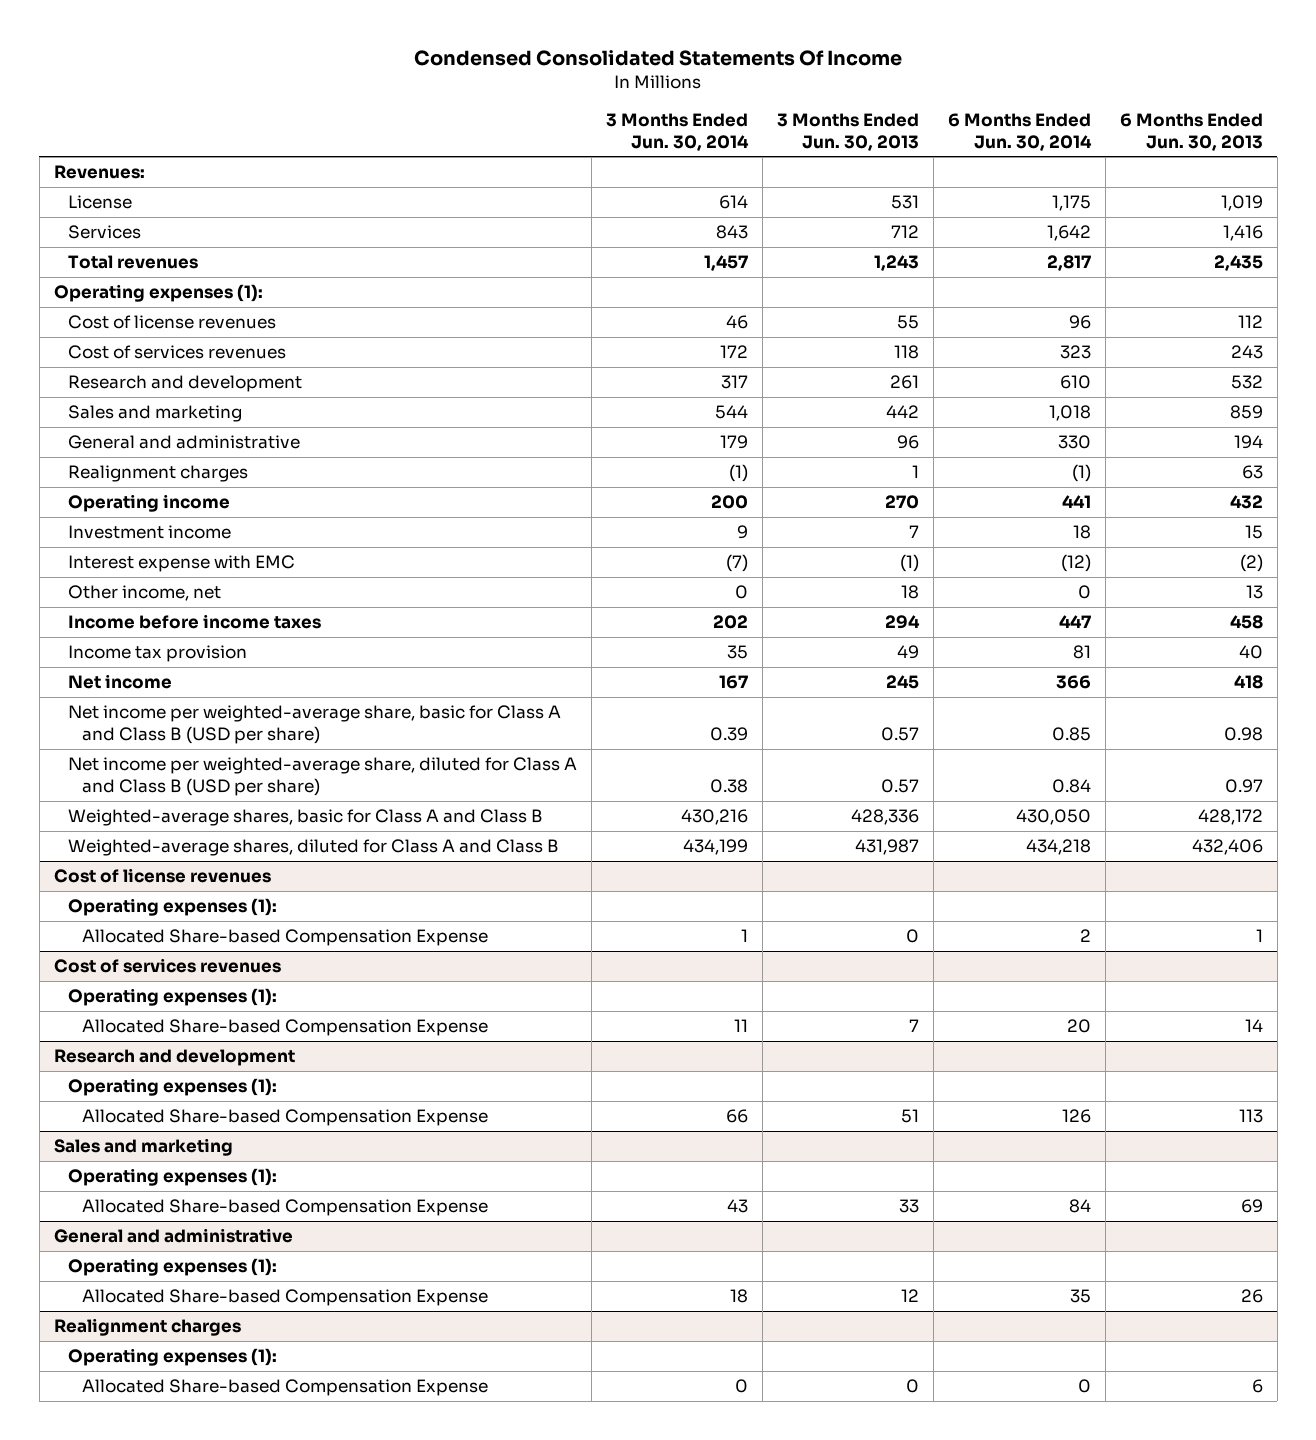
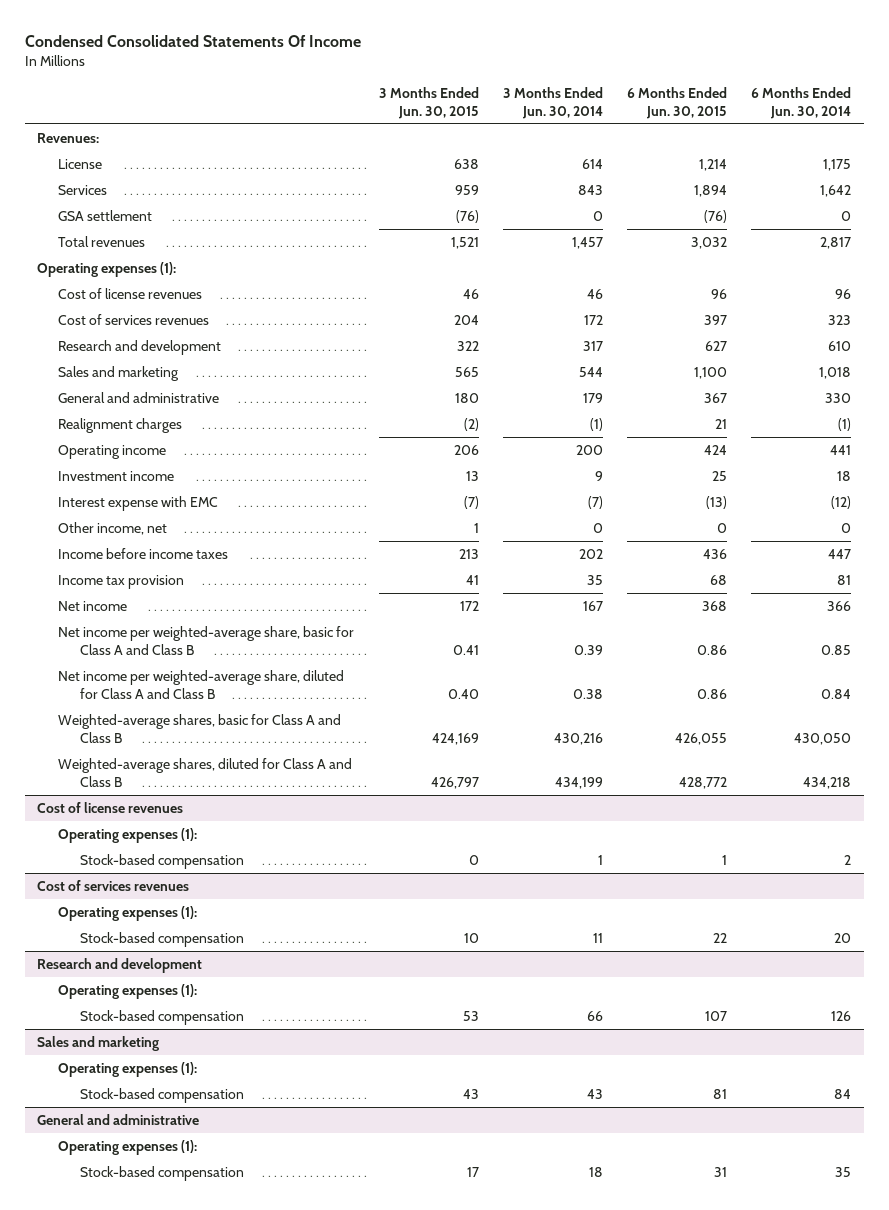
[776,112,919,151] 3 Months Ended Jun. 30, 2013 -> none
[1119,112,1263,151] 6 Months Ended Jun. 30, 2013 -> none
none -> [378,86,479,119] 3 Months Ended Jun. 30, 2015
none -> [627,86,728,119] 6 Months Ended Jun. 30, 2015
none -> [58,209,153,221] GSA settlement
[67,705,561,744] Net income per weighted-average share, basic for Class A and Class B (USD per share) -> [58,625,355,655] Net income per weighted-average share, basic for Class A and Class B
[67,757,577,796] Net income per weighted-average share, diluted for Class A and Class B (USD per share) -> [58,669,345,699] Net income per weighted-average share, diluted for Class A and Class B
[82,929,489,947] Allocated Share-based Compensation Expense -> [79,853,244,869] Stock-based compensation
[82,1019,489,1037] Allocated Share-based Compensation Expense -> [79,931,244,947] Stock-based compensation
[82,1109,489,1127] Allocated Share-based Compensation Expense -> [79,1009,244,1025] Stock-based compensation
[82,1199,489,1217] Allocated Share-based Compensation Expense -> [79,1087,244,1103] Stock-based compensation
[53,1318,241,1337] Realignment charges -> none
[67,1348,277,1367] Operating expenses (1): -> none
[82,1379,489,1397] Allocated Share-based Compensation Expense -> none
[82,1289,489,1307] Allocated Share-based Compensation Expense -> [79,1165,244,1181] Stock-based compensation

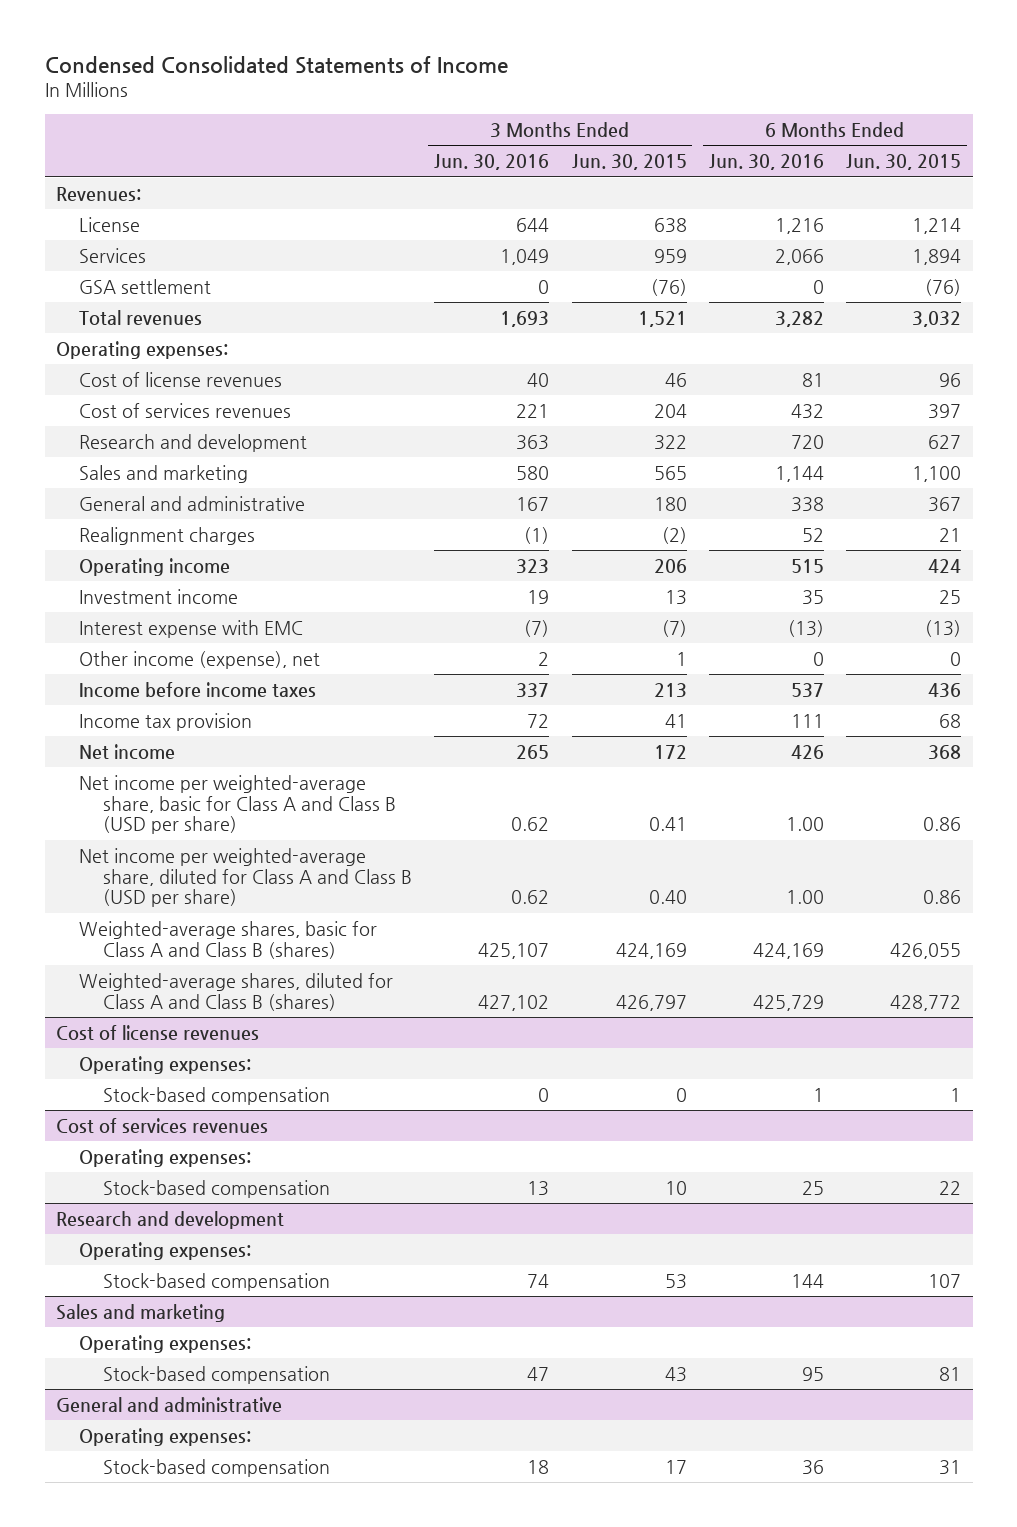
[25,35,362,48] Condensed Consolidated Statements Of Income -> [44,56,508,75] Condensed Consolidated Statements of Income
[502,86,603,119] 3 Months Ended Jun. 30, 2014 -> none
[751,86,852,119] 6 Months Ended Jun. 30, 2014 -> none
none -> [434,154,550,171] Jun. 30, 2016
none -> [709,154,825,171] Jun. 30, 2016
[37,261,177,277] Operating expenses (1): -> [55,340,228,359] Operating expenses:
[58,521,168,535] Other income, net -> [79,650,321,669] Other income (expense), net
[58,625,355,655] Net income per weighted-average share, basic for Class A and Class B -> [79,774,396,835] Net income per weighted-average share, basic for Class A and Class B (USD per share)
[58,669,345,699] Net income per weighted-average share, diluted for Class A and Class B -> [79,847,412,908] Net income per weighted-average share, diluted for Class A and Class B (USD per share)
[58,713,342,743] Weighted-average shares, basic for Class A and Class B -> [79,920,378,959] Weighted-average shares, basic for Class A and Class B (shares)
[58,757,353,787] Weighted-average shares, diluted for Class A and Class B -> [79,972,394,1011] Weighted-average shares, diluted for Class A and Class B (shares)
[58,827,198,843] Operating expenses (1): -> [79,1055,252,1074] Operating expenses:
[58,905,198,921] Operating expenses (1): -> [79,1148,252,1167] Operating expenses:
[58,983,198,999] Operating expenses (1): -> [79,1241,252,1260] Operating expenses:
[58,1061,198,1077] Operating expenses (1): -> [79,1334,252,1353] Operating expenses:
[58,1139,198,1155] Operating expenses (1): -> [79,1427,252,1446] Operating expenses:

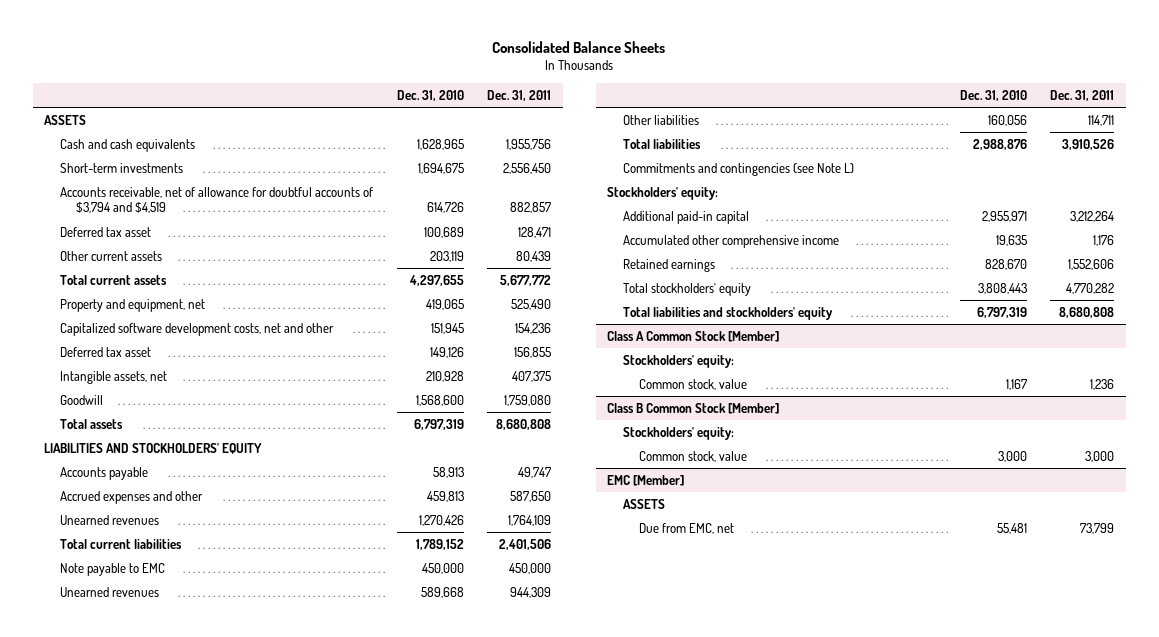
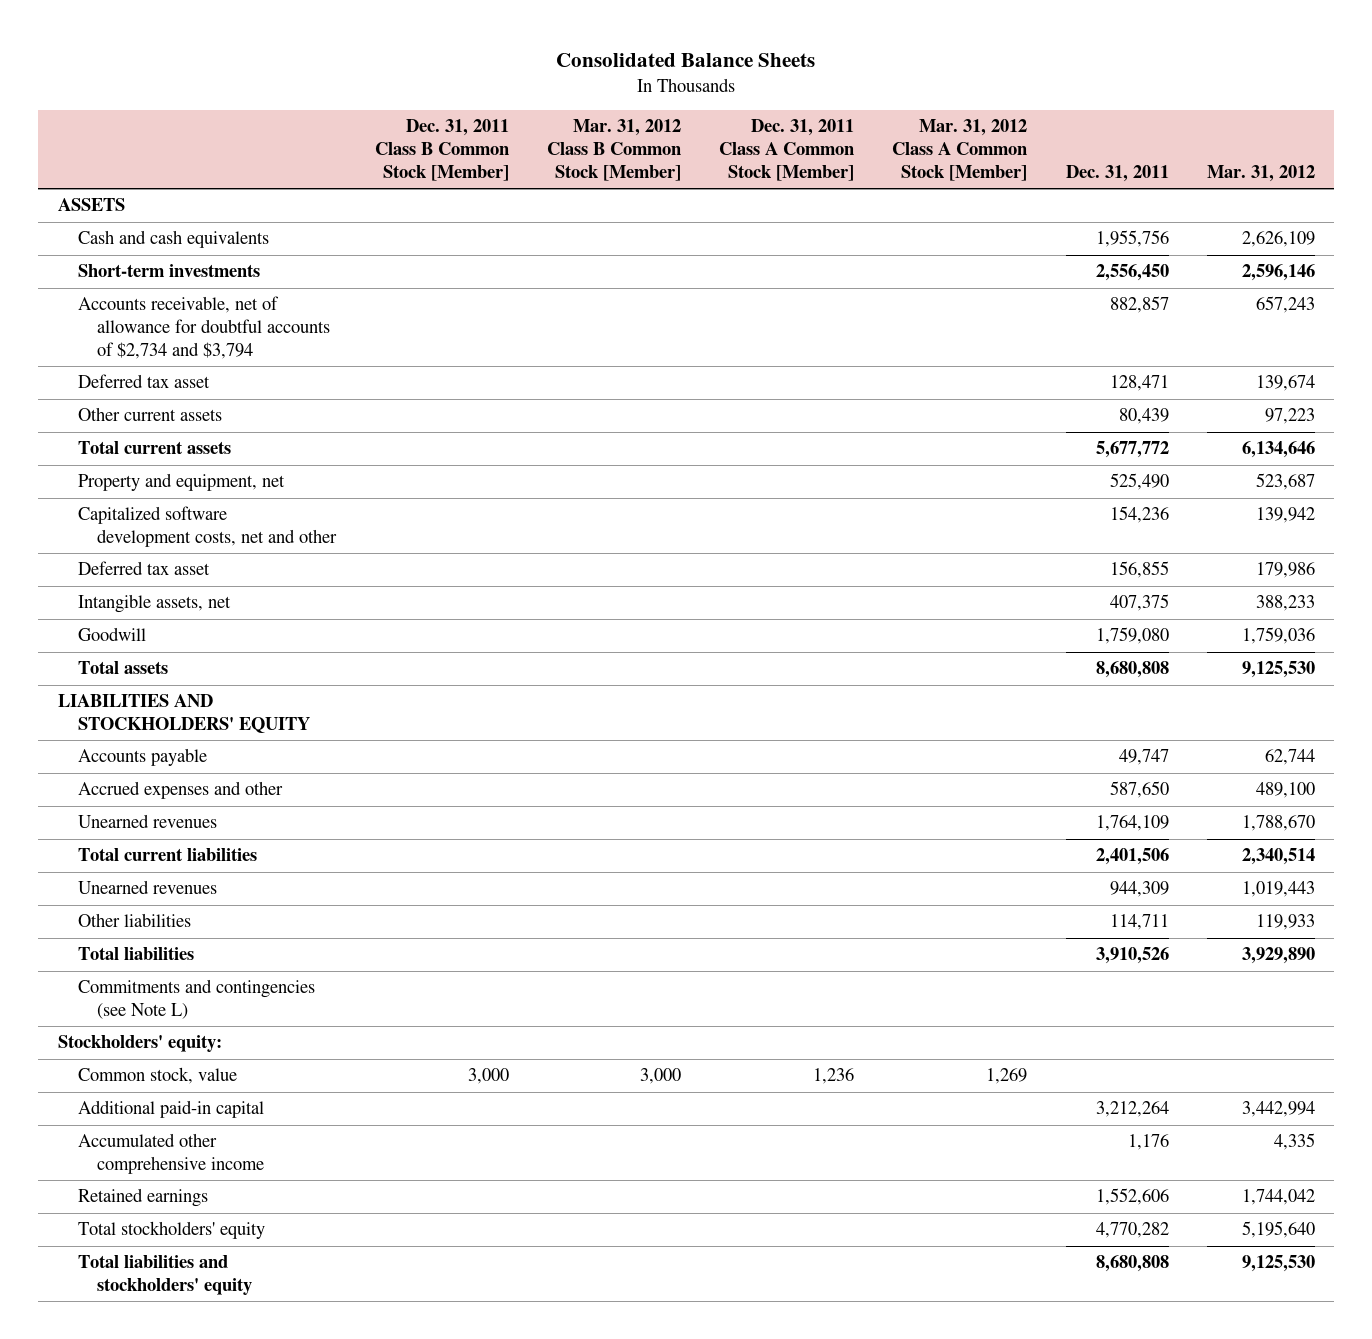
[396,90,464,102] Dec. 31, 2010 -> none
none -> [374,119,509,181] Dec. 31, 2011 Class B Common Stock [Member]
none -> [546,119,681,181] Mar. 31, 2012 Class B Common Stock [Member]
none -> [719,119,855,181] Dec. 31, 2011 Class A Common Stock [Member]
none -> [892,119,1028,181] Mar. 31, 2012 Class A Common Stock [Member]
none -> [1206,164,1315,182] Mar. 31, 2012
[60,186,374,214] Accounts receivable, net of allowance for doubtful accounts of $3,794 and $4,519 -> [77,296,331,359] Accounts receivable, net of allowance for doubtful accounts of $2,734 and $3,794
[60,562,166,576] Note payable to EMC -> none
none -> [77,1067,237,1085] Common stock, value
[607,330,780,342] Class A Common Stock [Member] -> none
[623,354,735,368] Stockholders' equity: -> none
[639,378,748,390] Common stock, value -> none
[607,402,780,414] Class B Common Stock [Member] -> none
[623,426,735,440] Stockholders' equity: -> none
[639,450,748,462] Common stock, value -> none
[607,474,685,486] EMC [Member] -> none
[623,498,666,509] ASSETS -> none
[639,522,735,534] Due from EMC, net -> none

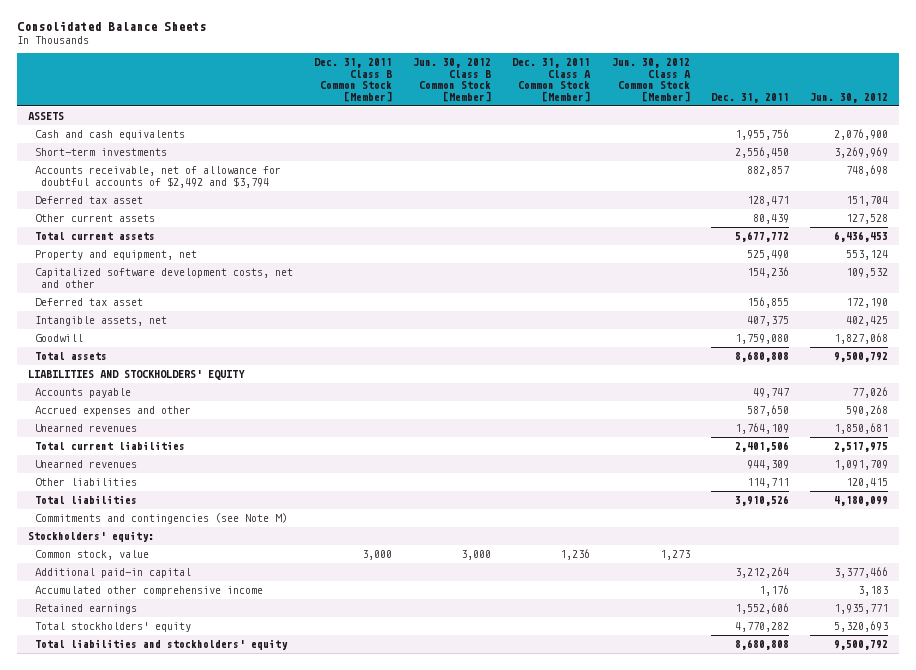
[546,119,681,181] Mar. 31, 2012 Class B Common Stock [Member] -> none
[892,119,1028,181] Mar. 31, 2012 Class A Common Stock [Member] -> none
[1206,164,1315,182] Mar. 31, 2012 -> none
none -> [413,57,492,102] Jun. 30, 2012 Class B Common Stock [Member]
none -> [611,57,691,102] Jun. 30, 2012 Class A Common Stock [Member]
none -> [810,92,889,103] Jun. 30, 2012
[77,296,331,359] Accounts receivable, net of allowance for doubtful accounts of $2,734 and $3,794 -> [34,166,281,188] Accounts receivable, net of allowance for doubtful accounts of $2,492 and $3,794
[77,979,315,1020] Commitments and contingencies (see Note L) -> [34,513,287,525] Commitments and contingencies (see Note M)

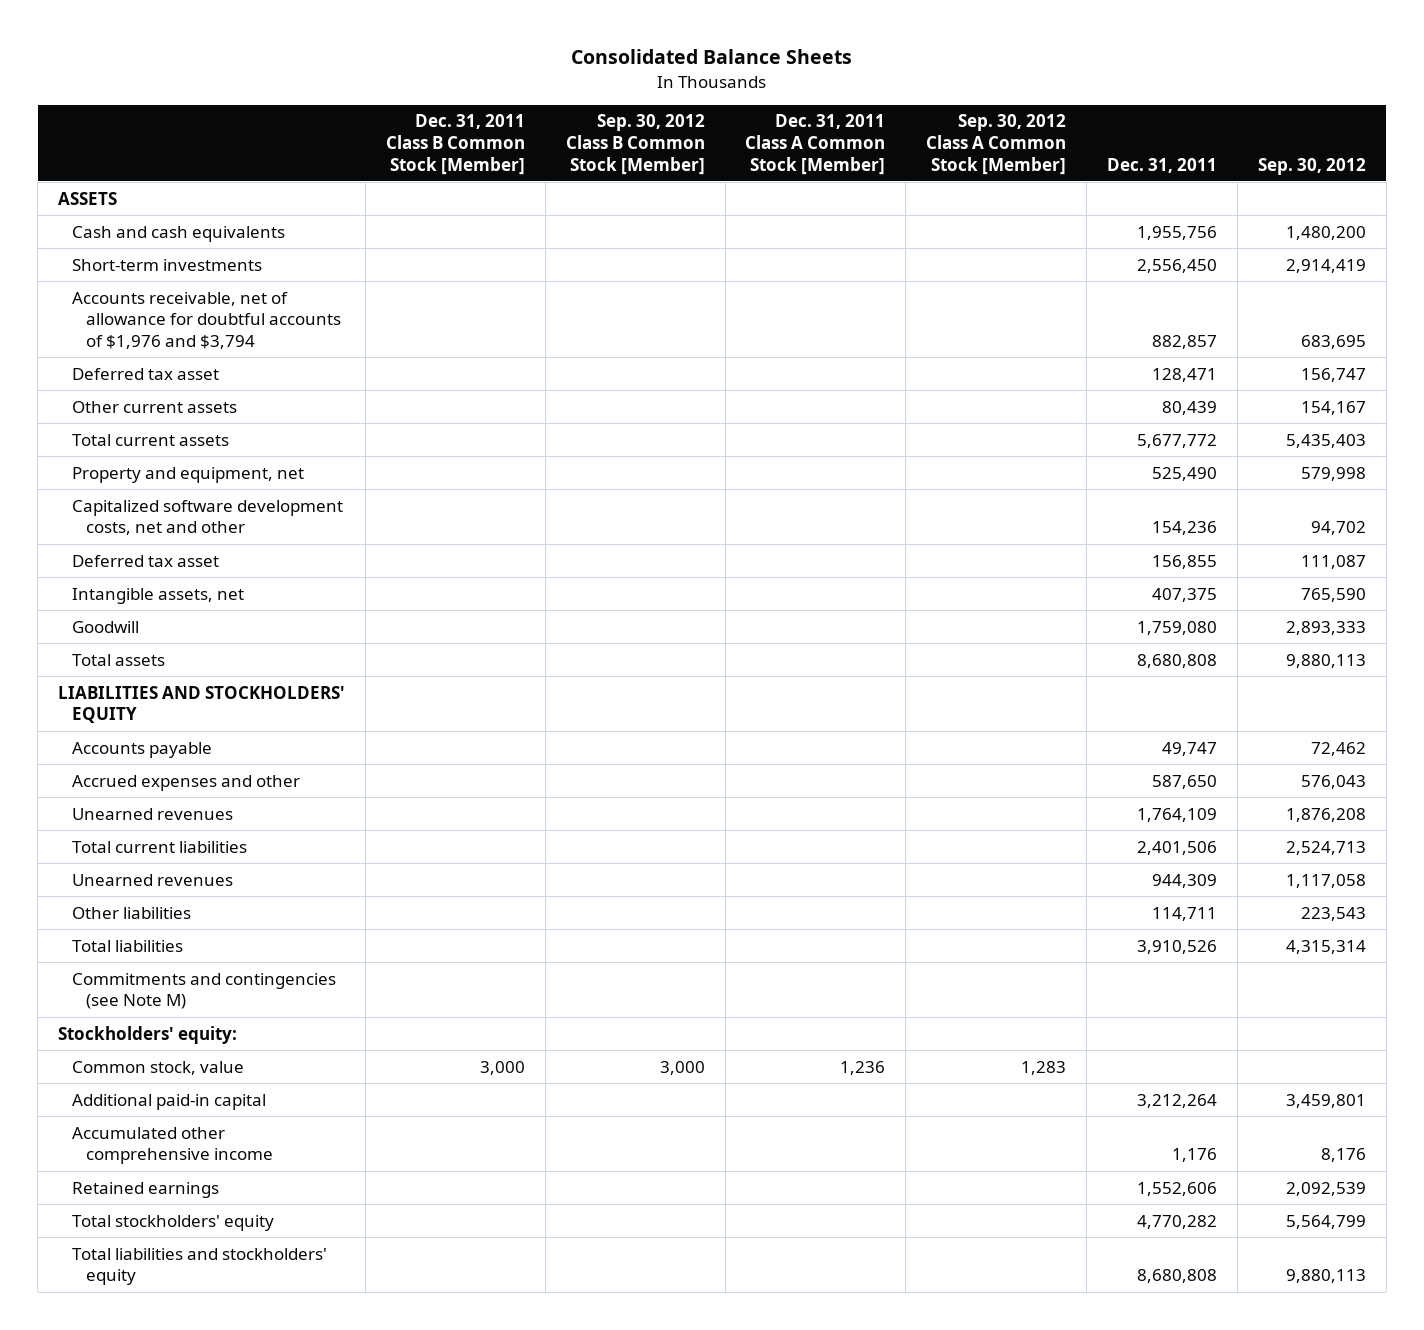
[413,57,492,102] Jun. 30, 2012 Class B Common Stock [Member] -> none
[611,57,691,102] Jun. 30, 2012 Class A Common Stock [Member] -> none
[810,92,889,103] Jun. 30, 2012 -> none
none -> [565,114,705,175] Sep. 30, 2012 Class B Common Stock [Member]
none -> [926,114,1067,175] Sep. 30, 2012 Class A Common Stock [Member]
none -> [1257,157,1366,175] Sep. 30, 2012
[34,166,281,188] Accounts receivable, net of allowance for doubtful accounts of $2,492 and $3,794 -> [72,291,342,350] Accounts receivable, net of allowance for doubtful accounts of $1,976 and $3,794

